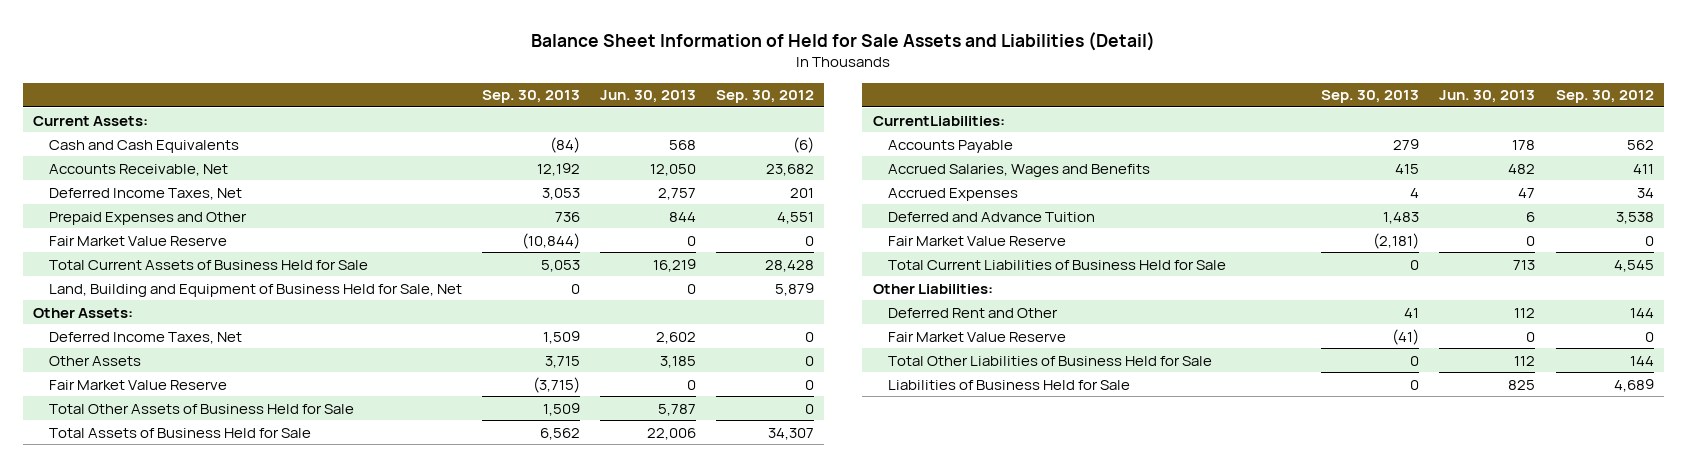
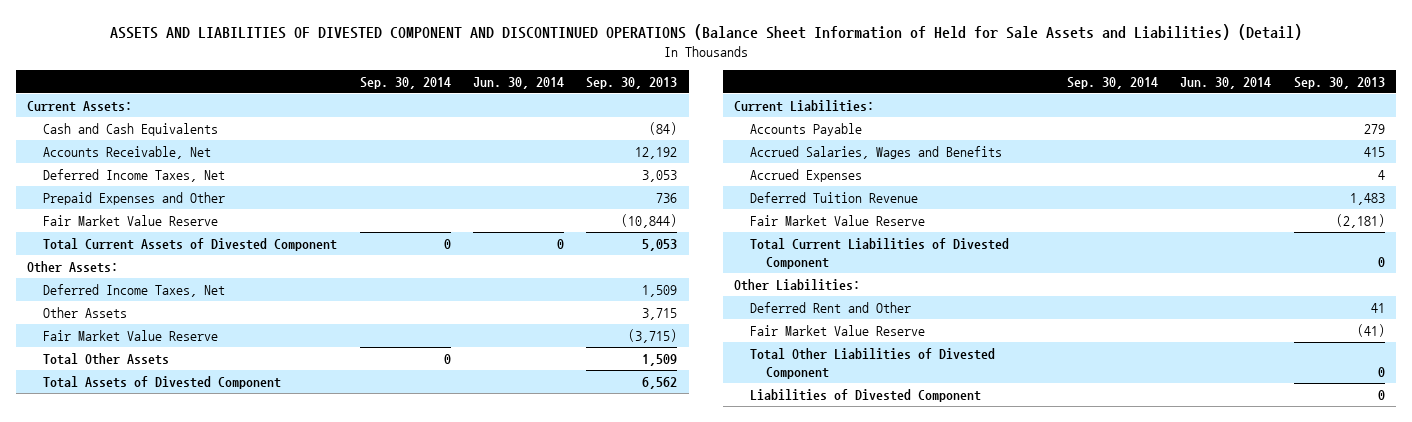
[531,31,1156,51] Balance Sheet Information of Held for Sale Assets and Liabilities (Detail) -> [109,24,1302,41] ASSETS AND LIABILITIES OF DIVESTED COMPONENT AND DISCONTINUED OPERATIONS (Balance Sheet Information of Held for Sale Assets and Liabilities) (Detail)
[600,90,697,104] Jun. 30, 2013 -> none
[716,90,815,104] Sep. 30, 2012 -> none
none -> [359,76,451,89] Sep. 30, 2014
none -> [472,76,564,89] Jun. 30, 2014
[48,283,462,297] Land, Building and Equipment of Business Held for Sale, Net -> none
[48,259,368,270] Total Current Assets of Business Held for Sale -> [43,237,338,251] Total Current Assets of Divested Component
[48,403,354,414] Total Other Assets of Business Held for Sale -> [43,352,170,365] Total Other Assets
[48,427,311,438] Total Assets of Business Held for Sale -> [43,375,282,389] Total Assets of Divested Component
[872,115,1005,126] CurrentLiabilities: -> [734,99,875,112] Current Liabilities:
[887,211,1095,222] Deferred and Advance Tuition -> [750,191,919,203] Deferred Tuition Revenue
[887,259,1226,270] Total Current Liabilities of Business Held for Sale -> [750,237,1010,269] Total Current Liabilities of Divested Component
[887,355,1212,366] Total Other Liabilities of Business Held for Sale -> [750,347,996,379] Total Other Liabilities of Divested Component
[887,379,1130,390] Liabilities of Business Held for Sale -> [750,388,982,402] Liabilities of Divested Component

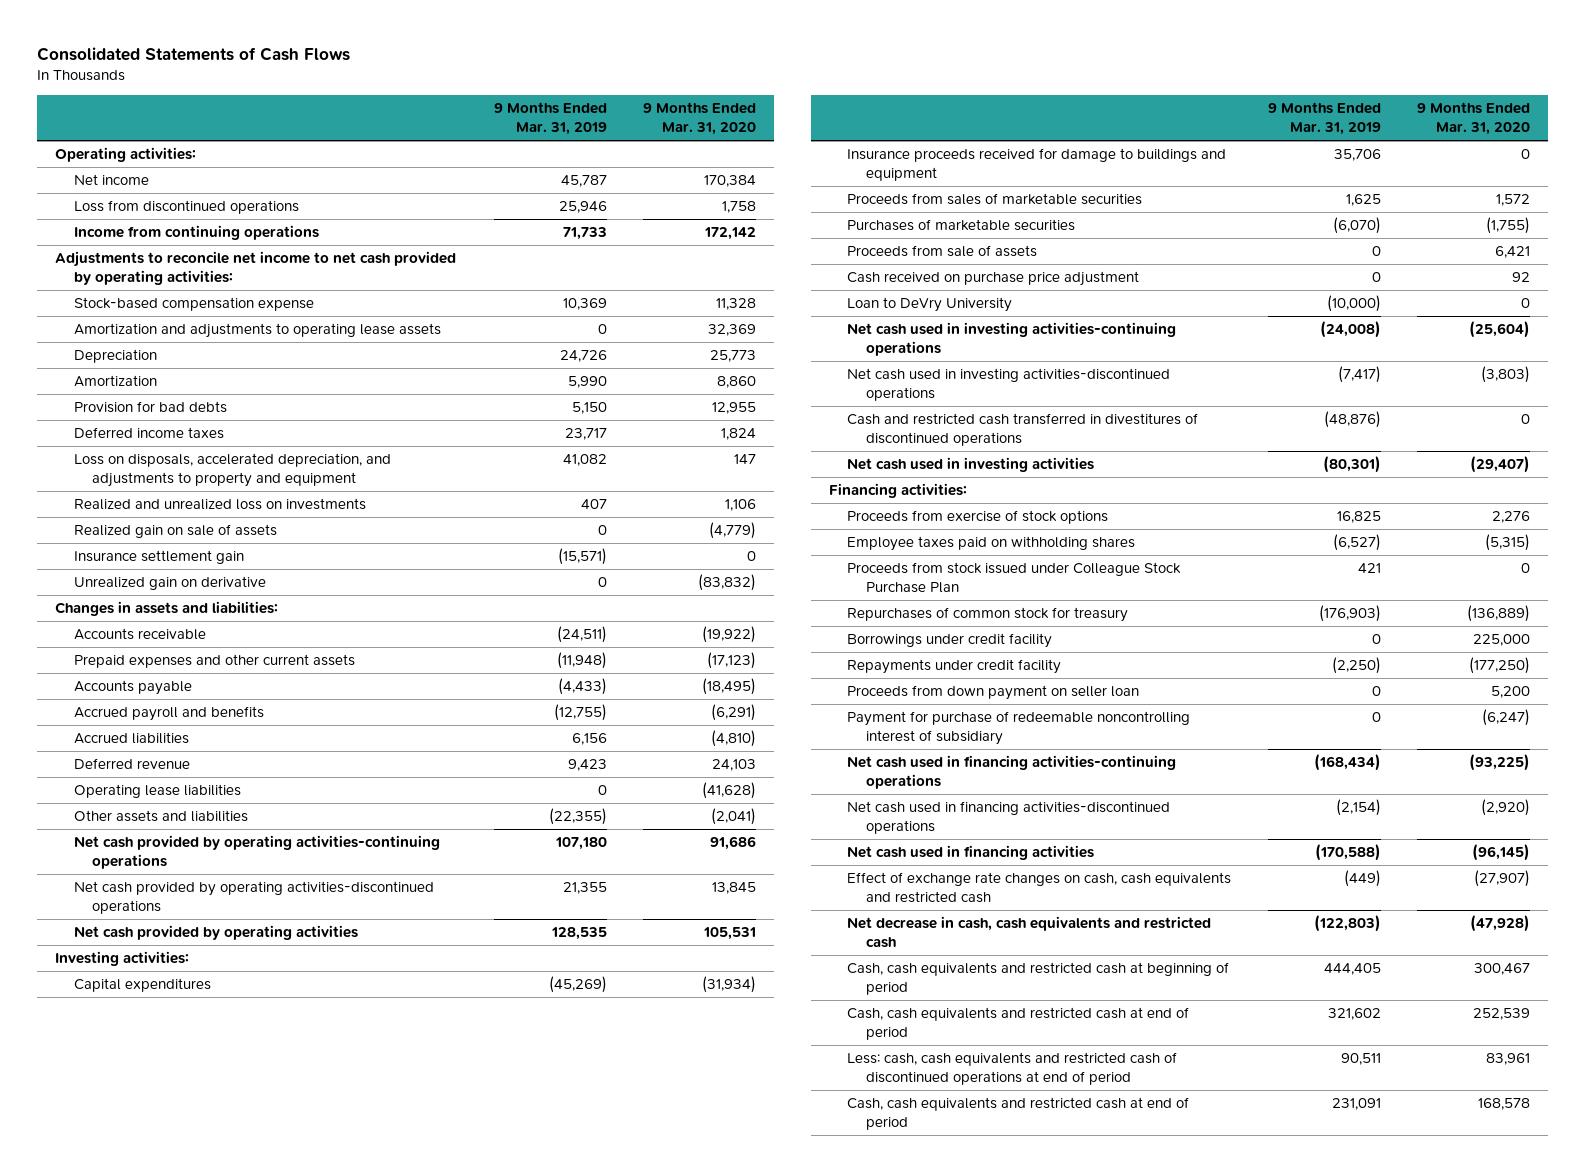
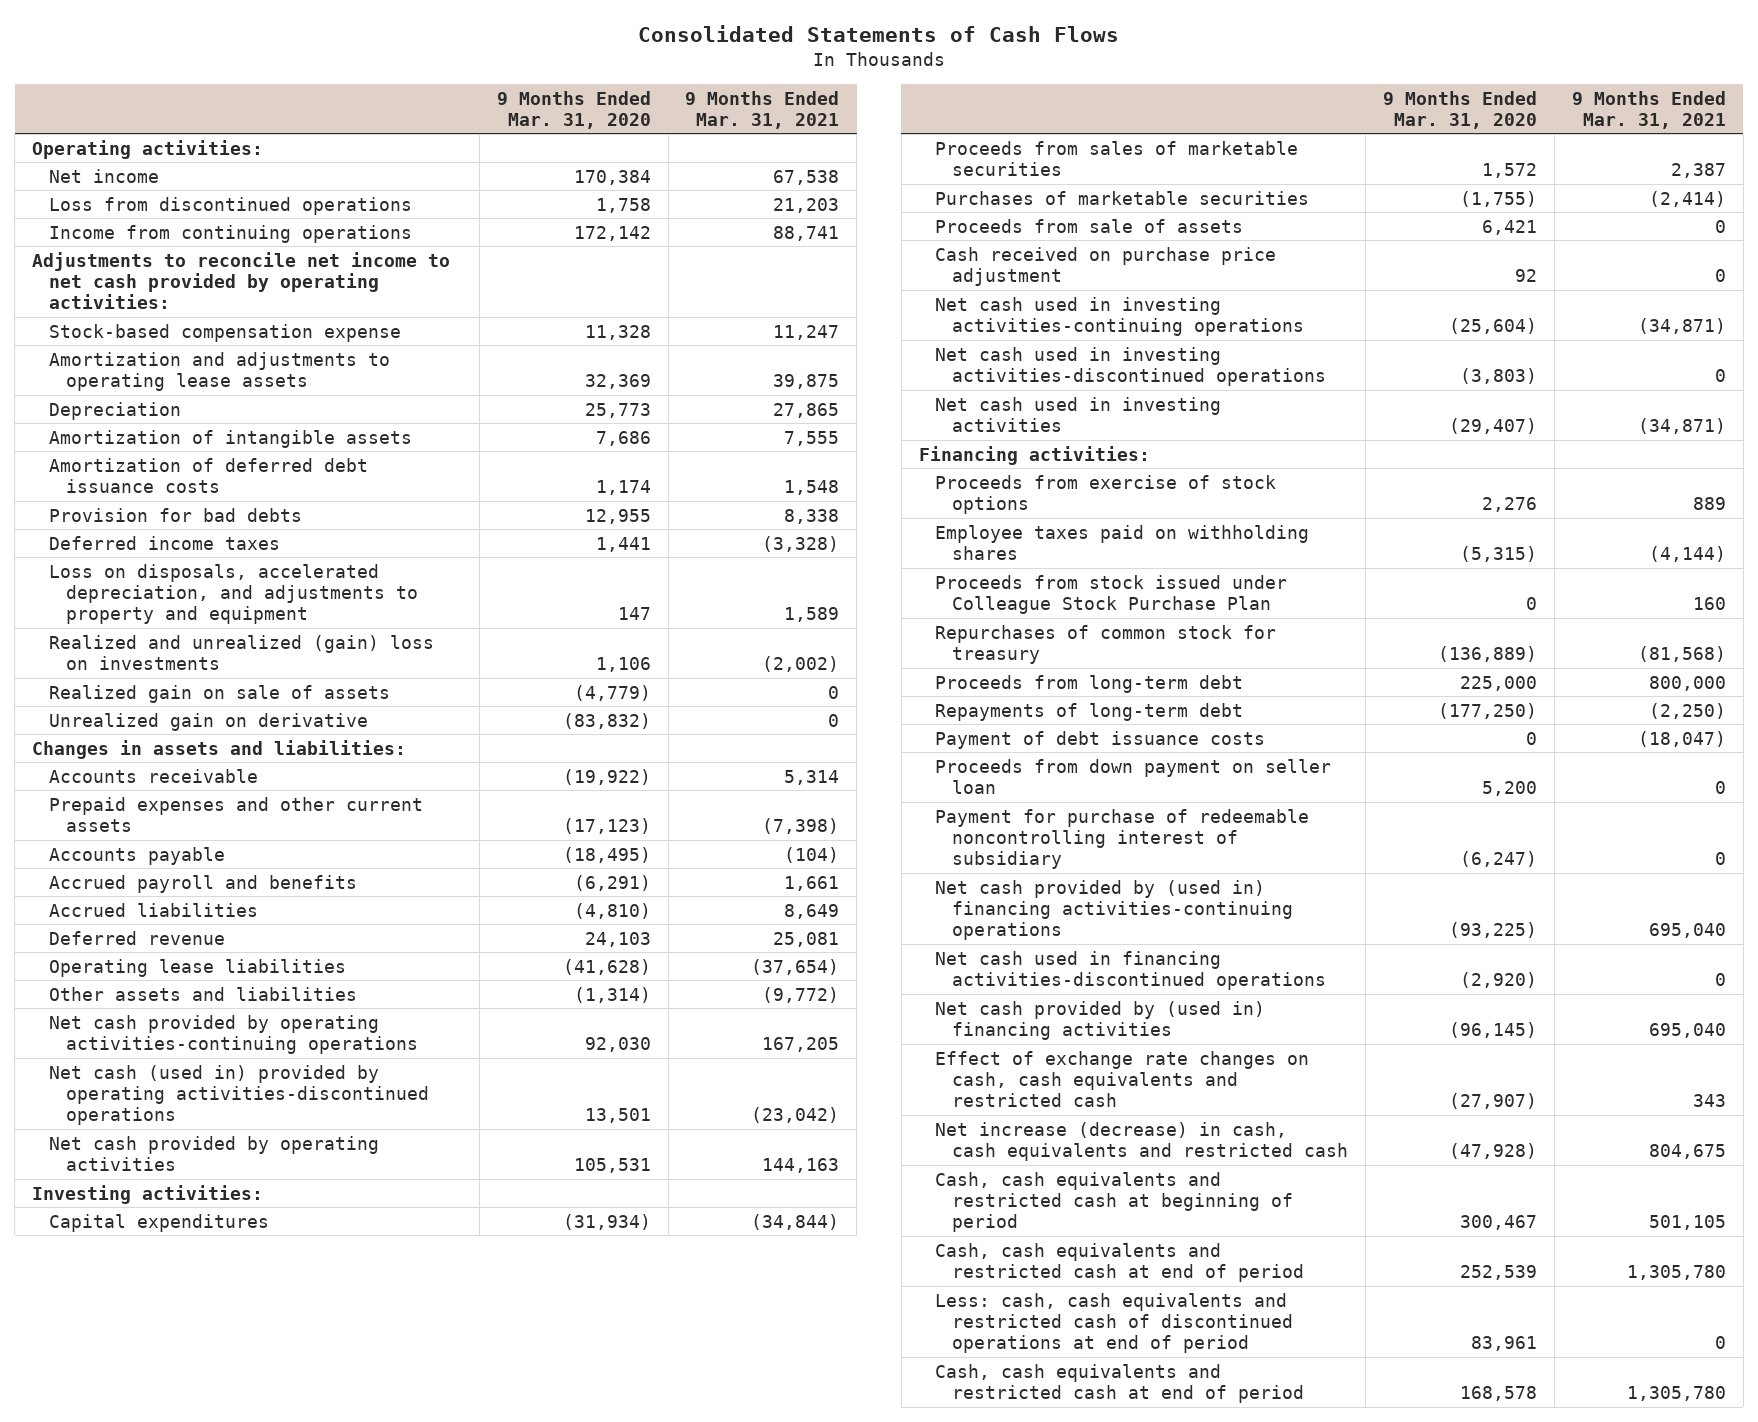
[493,102,607,136] 9 Months Ended Mar. 31, 2019 -> none
none -> [685,90,840,129] 9 Months Ended Mar. 31, 2021
[73,375,157,388] Amortization -> none
none -> [48,429,412,448] Amortization of intangible assets
none -> [48,457,368,493] Amortization of deferred debt issuance costs
[721,428,757,441] 1,824 -> [595,536,651,552] 1,441
[73,498,366,511] Realized and unrealized loss on investments -> [48,634,434,670] Realized and unrealized (gain) loss on investments
[73,550,244,565] Insurance settlement gain -> none
[711,808,757,826] (2,041) -> [573,986,651,1003] (1,314)
[710,836,757,851] 91,686 -> [584,1036,651,1052] 92,030
[73,881,434,915] Net cash provided by operating activities-discontinued operations -> [48,1064,429,1125] Net cash (used in) provided by operating activities-discontinued operations
[712,882,757,895] 13,845 -> [584,1107,651,1123] 13,501
[847,148,1227,182] Insurance proceeds received for damage to buildings and equipment -> none
[847,297,1013,313] Loan to DeVry University -> none
[847,413,1199,447] Cash and restricted cash transferred in divestitures of discontinued operations -> none
[847,633,1053,649] Borrowings under credit facility -> [935,674,1244,693] Proceeds from long-term debt
[847,659,1062,675] Repayments under credit facility -> [935,702,1244,721] Repayments of long-term debt
none -> [935,730,1266,749] Payment of debt issuance costs
[847,755,1177,790] Net cash used in financing activities-continuing operations -> [935,879,1294,940] Net cash provided by (used in) financing activities-continuing operations
[847,845,1095,861] Net cash used in financing activities -> [935,1000,1266,1040] Net cash provided by (used in) financing activities
[847,916,1212,949] Net decrease in cash, cash equivalents and restricted cash -> [935,1121,1349,1161] Net increase (decrease) in cash, cash equivalents and restricted cash

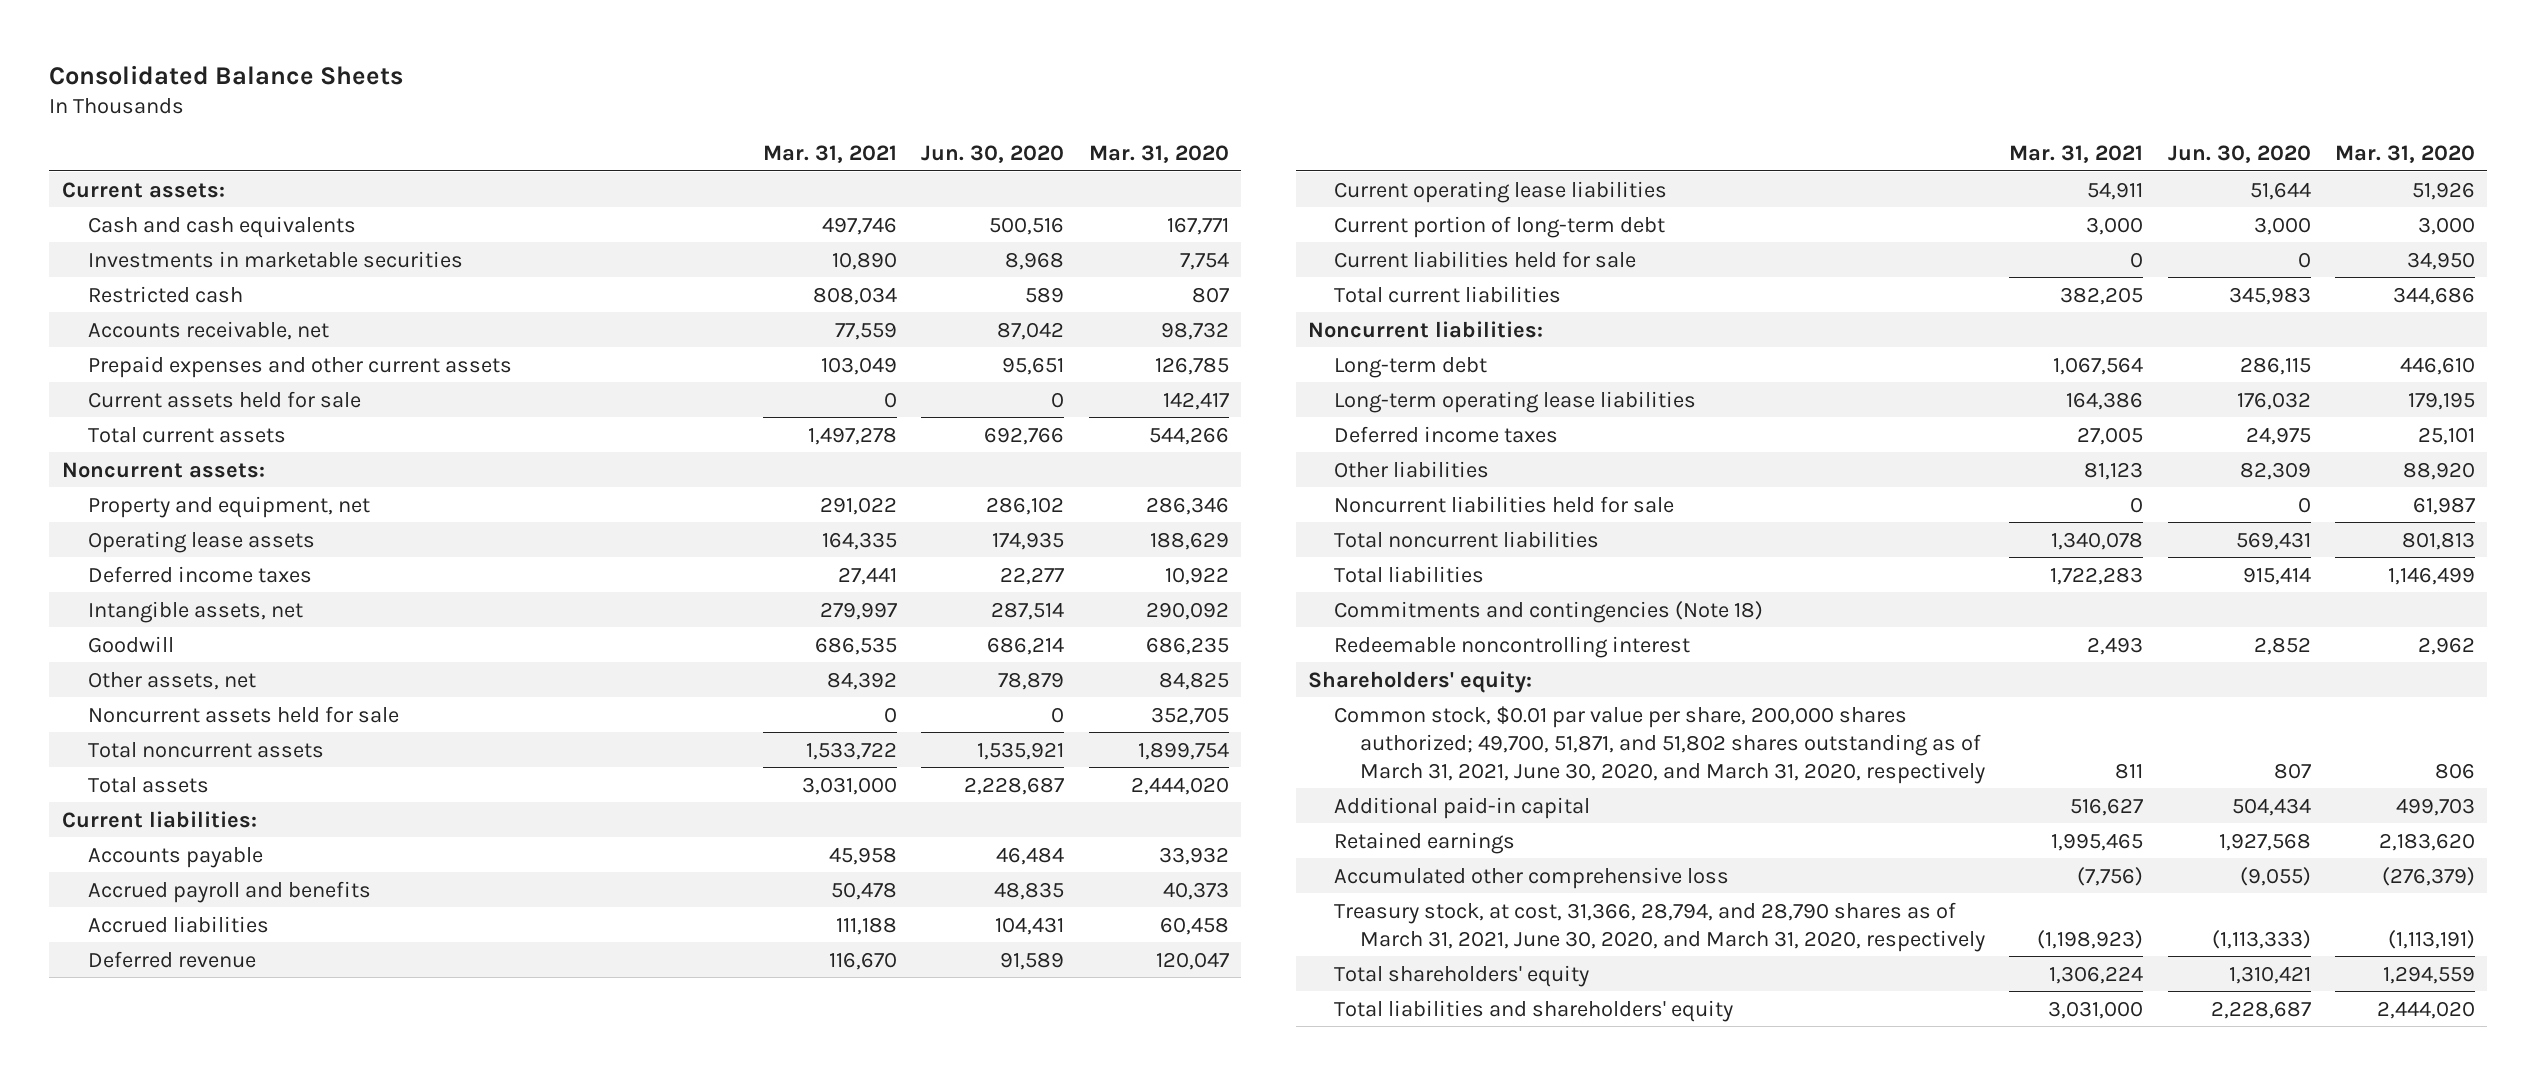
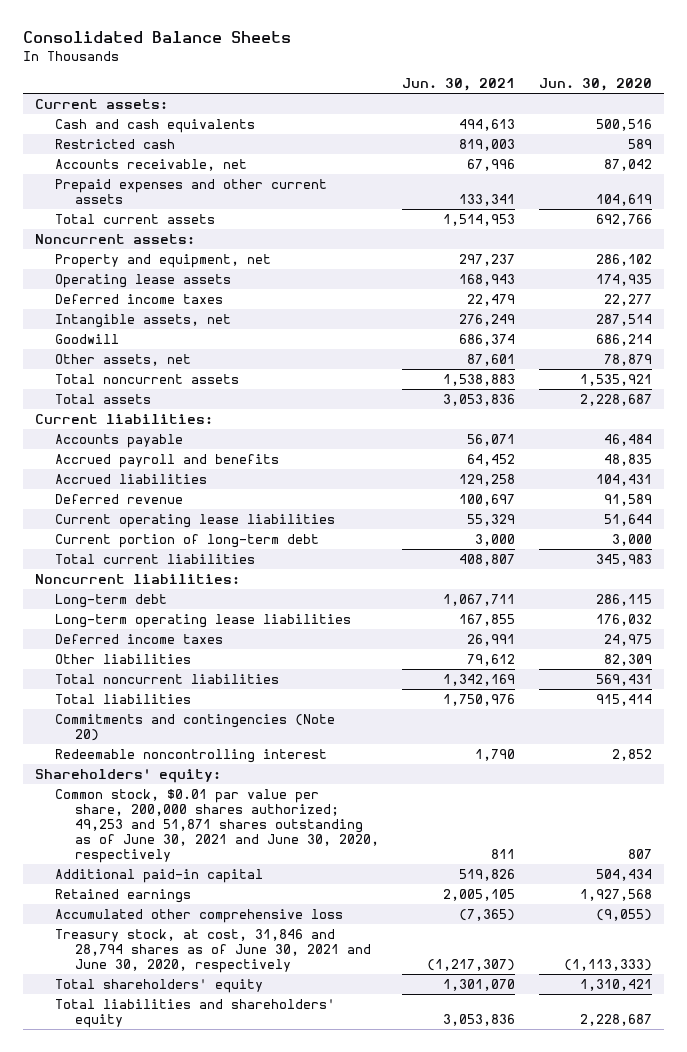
[763,144,898,163] Mar. 31, 2021 -> none
[1088,144,1229,163] Mar. 31, 2020 -> none
none -> [402,78,516,92] Jun. 30, 2021
[87,250,463,268] Investments in marketable securities -> none
[87,390,361,408] Current assets held for sale -> none
[1002,356,1065,375] 95,651 -> [595,193,652,206] 104,619
[87,705,399,723] Noncurrent assets held for sale -> none
[1333,250,1636,268] Current liabilities held for sale -> none
[1333,495,1674,513] Noncurrent liabilities held for sale -> none
[1333,600,1763,623] Commitments and contingencies (Note 18) -> [54,713,335,741] Commitments and contingencies (Note 20)
[1333,705,1986,784] Common stock, $0.01 par value per share, 200,000 shares authorized; 49,700, 51,871, and 51,802 shares outstanding as of March 31, 2021, June 30, 2020, and March 31, 2020, respectively -> [54,788,379,864] Common stock, $0.01 par value per share, 200,000 shares authorized; 49,253 and 51,871 shares outstanding as of June 30, 2021 and June 30, 2020, respectively
[1333,901,1986,952] Treasury stock, at cost, 31,366, 28,794, and 28,790 shares as of March 31, 2021, June 30, 2020, and March 31, 2020, respectively -> [54,928,371,974] Treasury stock, at cost, 31,846 and 28,794 shares as of June 30, 2021 and June 30, 2020, respectively

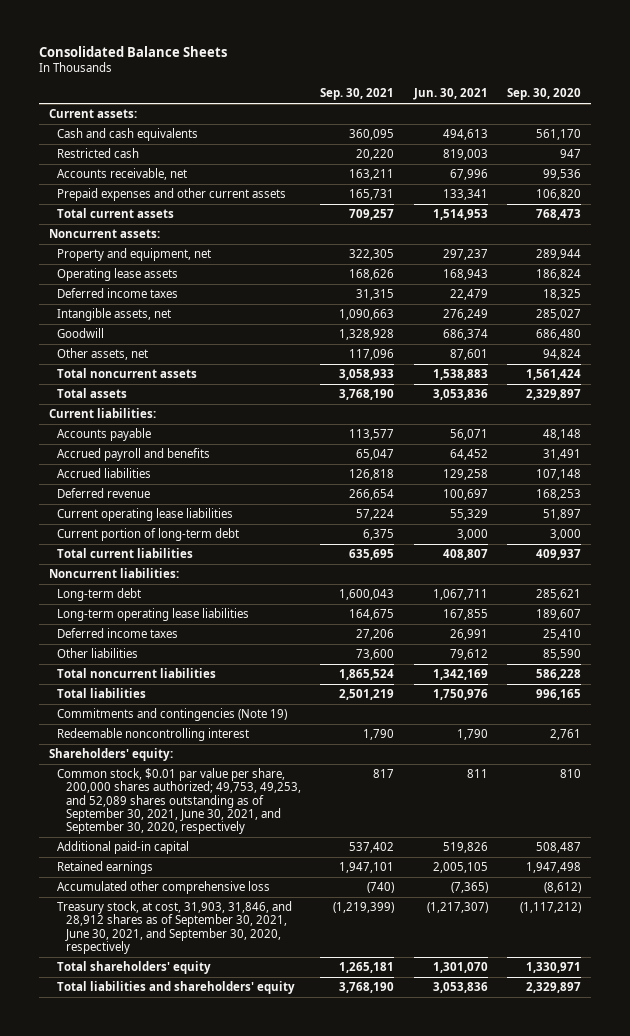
[538,78,652,92] Jun. 30, 2020 -> none
none -> [320,88,395,101] Sep. 30, 2021
none -> [506,88,581,101] Sep. 30, 2020
[54,713,335,741] Commitments and contingencies (Note 20) -> [57,707,288,721] Commitments and contingencies (Note 19)
[54,788,379,864] Common stock, $0.01 par value per share, 200,000 shares authorized; 49,253 and 51,871 shares outstanding as of June 30, 2021 and June 30, 2020, respectively -> [57,767,301,835] Common stock, $0.01 par value per share, 200,000 shares authorized; 49,753, 49,253, and 52,089 shares outstanding as of September 30, 2021, June 30, 2021, and September 30, 2020, respectively
[54,928,371,974] Treasury stock, at cost, 31,846 and 28,794 shares as of June 30, 2021 and June 30, 2020, respectively -> [57,900,293,954] Treasury stock, at cost, 31,903, 31,846, and 28,912 shares as of September 30, 2021, June 30, 2021, and September 30, 2020, respectively

